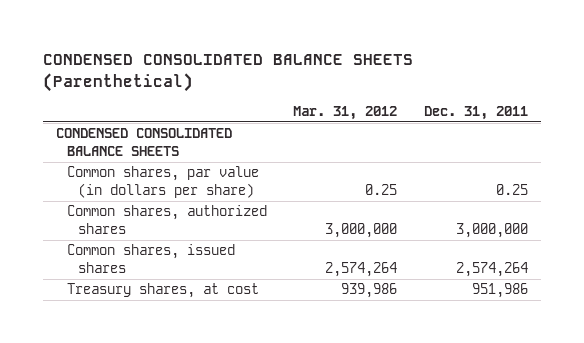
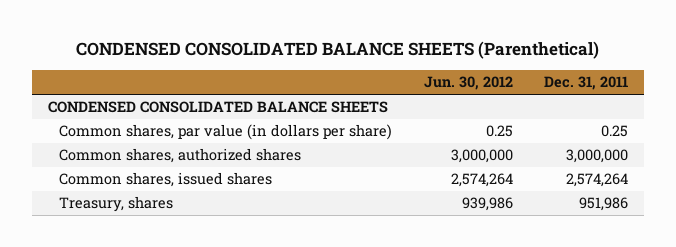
[293,106,398,121] Mar. 31, 2012 -> none
none -> [423,76,513,91] Jun. 30, 2012
[66,283,259,299] Treasury shares, at cost -> [58,196,173,213] Treasury, shares

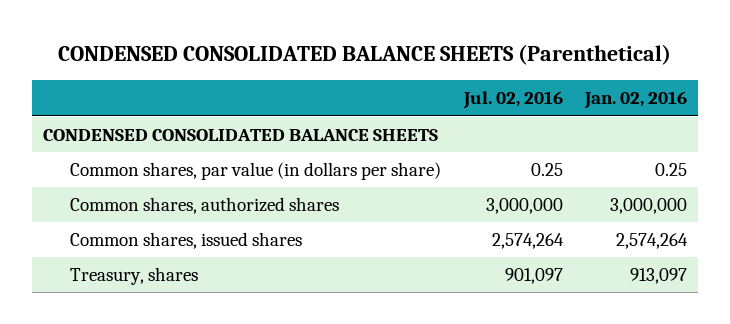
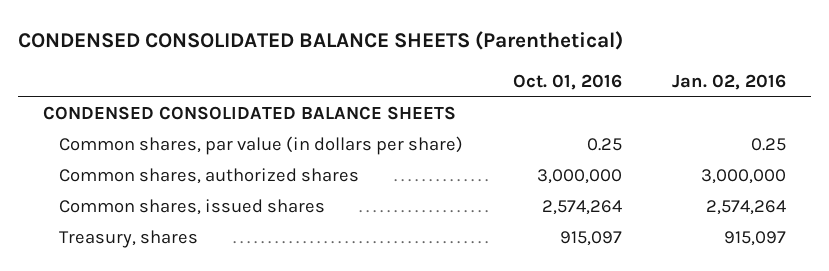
[462,91,563,110] Jul. 02, 2016 -> none
none -> [512,73,622,90] Oct. 01, 2016
[629,268,687,285] 913,097 -> [724,231,787,247] 915,097

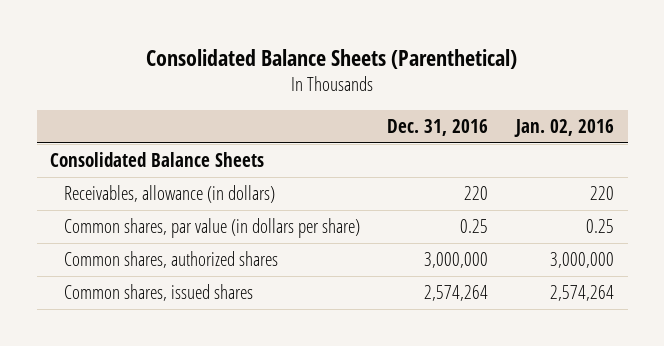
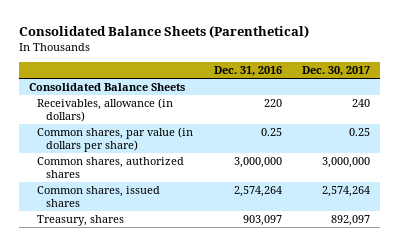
[513,119,614,138] Jan. 02, 2016 -> none
none -> [301,66,370,77] Dec. 30, 2017
none -> [37,214,125,226] Treasury, shares

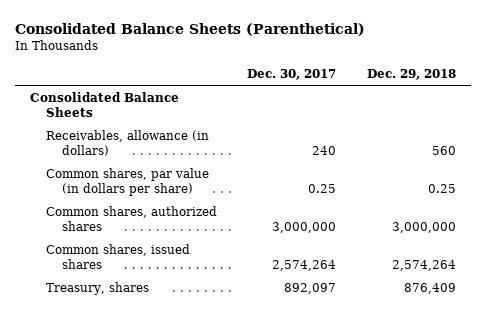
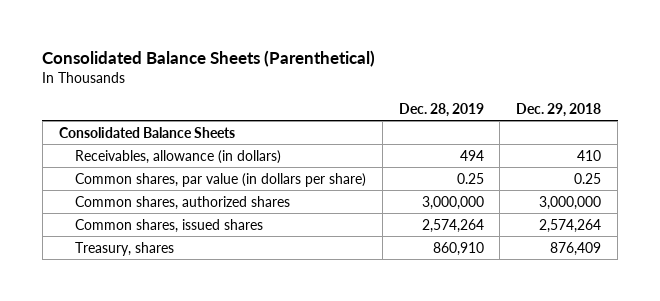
[247,68,337,80] Dec. 30, 2017 -> none
none -> [398,103,484,118] Dec. 28, 2019
[431,145,456,155] 560 -> [577,149,602,161] 410

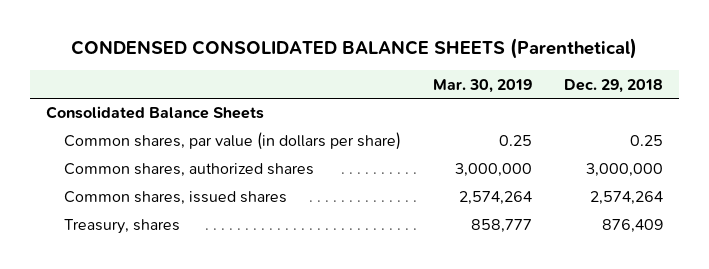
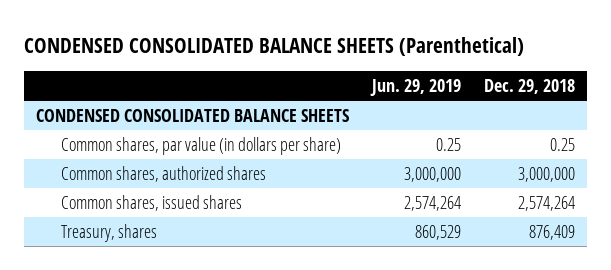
[433,78,533,93] Mar. 30, 2019 -> none
none -> [370,78,462,96] Jun. 29, 2019
[45,106,264,120] Consolidated Balance Sheets -> [36,109,350,123] CONDENSED CONSOLIDATED BALANCE SHEETS

